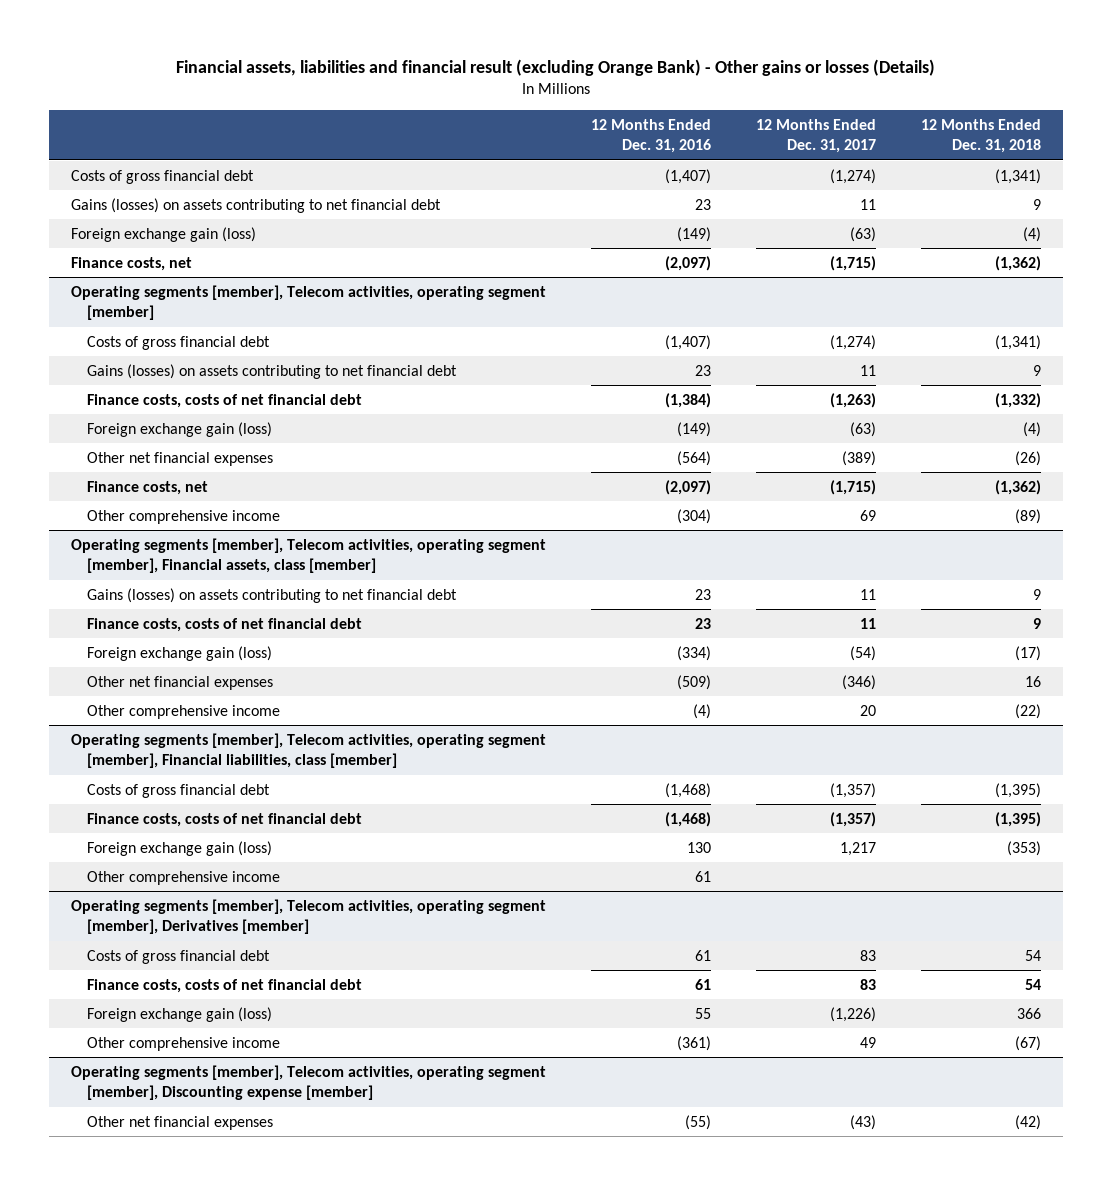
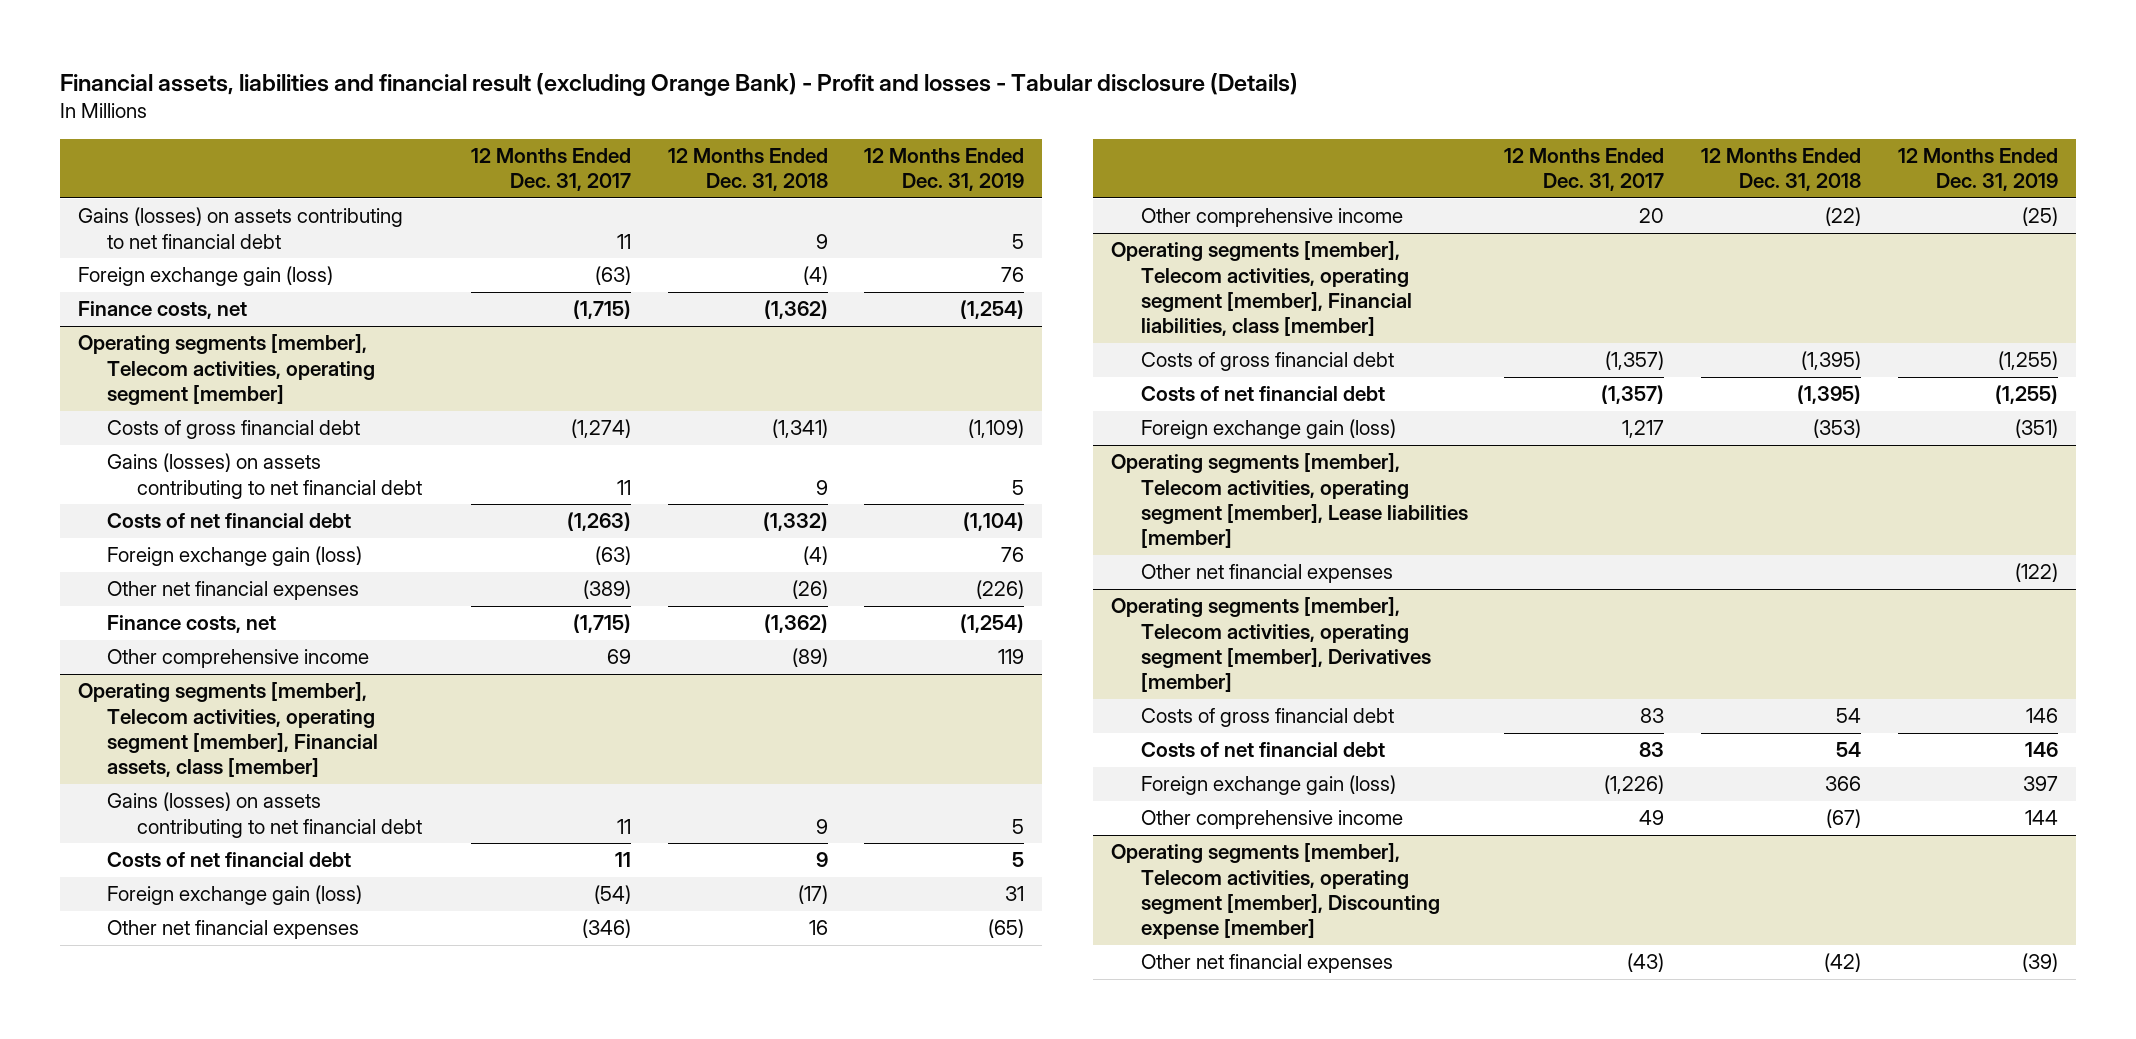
[175,59,935,77] Financial assets, liabilities and financial result (excluding Orange Bank) - Other gains or losses (Details) -> [59,72,1298,96] Financial assets, liabilities and financial result (excluding Orange Bank) - Profit and losses - Tabular disclosure (Details)
[590,118,711,153] 12 Months Ended Dec. 31, 2016 -> none
none -> [864,147,1025,192] 12 Months Ended Dec. 31, 2019
[71,169,255,184] Costs of gross financial debt -> none
[87,393,363,408] Finance costs, costs of net financial debt -> [107,513,352,529] Costs of net financial debt
[87,617,363,632] Finance costs, costs of net financial debt -> [107,852,352,868] Costs of net financial debt
[87,812,363,827] Finance costs, costs of net financial debt -> [1140,386,1385,402] Costs of net financial debt
[87,870,281,885] Other comprehensive income -> none
none -> [1111,453,1468,549] Operating segments [member], Telecom activities, operating segment [member], Lease liabilities [member]
none -> [1140,564,1393,584] Other net financial expenses
[87,978,363,993] Finance costs, costs of net financial debt -> [1140,742,1385,758] Costs of net financial debt

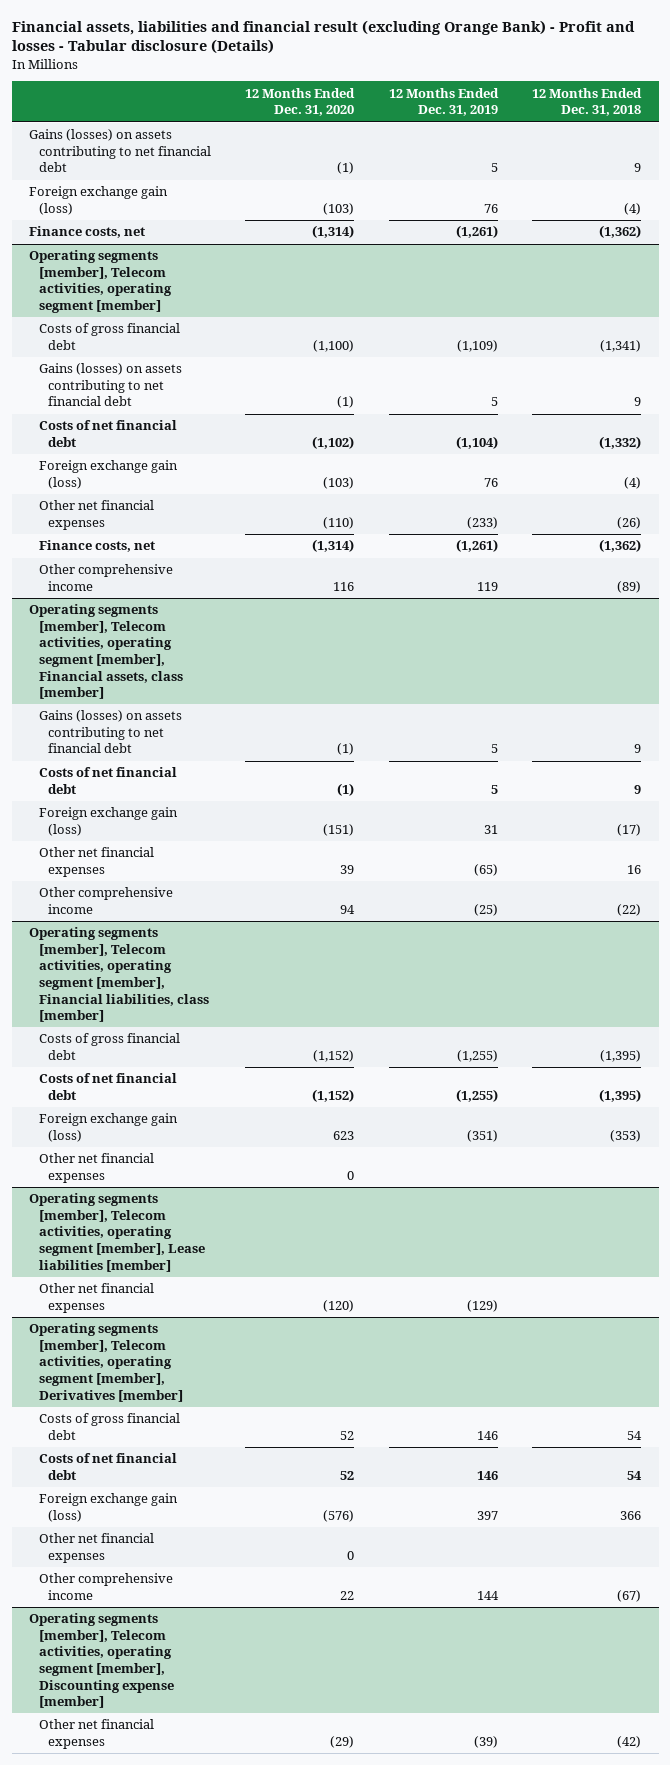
[470,147,631,192] 12 Months Ended Dec. 31, 2017 -> none
none -> [245,87,356,117] 12 Months Ended Dec. 31, 2020
[960,300,1025,320] (1,254) -> [455,225,498,239] (1,261)
[976,580,1025,600] (226) -> [466,516,498,529] (233)
[960,614,1025,634] (1,254) -> [455,539,498,553] (1,261)
none -> [38,1153,154,1183] Other net financial expenses
[2014,563,2058,583] (122) -> [466,1299,498,1312] (129)
none -> [38,1533,154,1563] Other net financial expenses

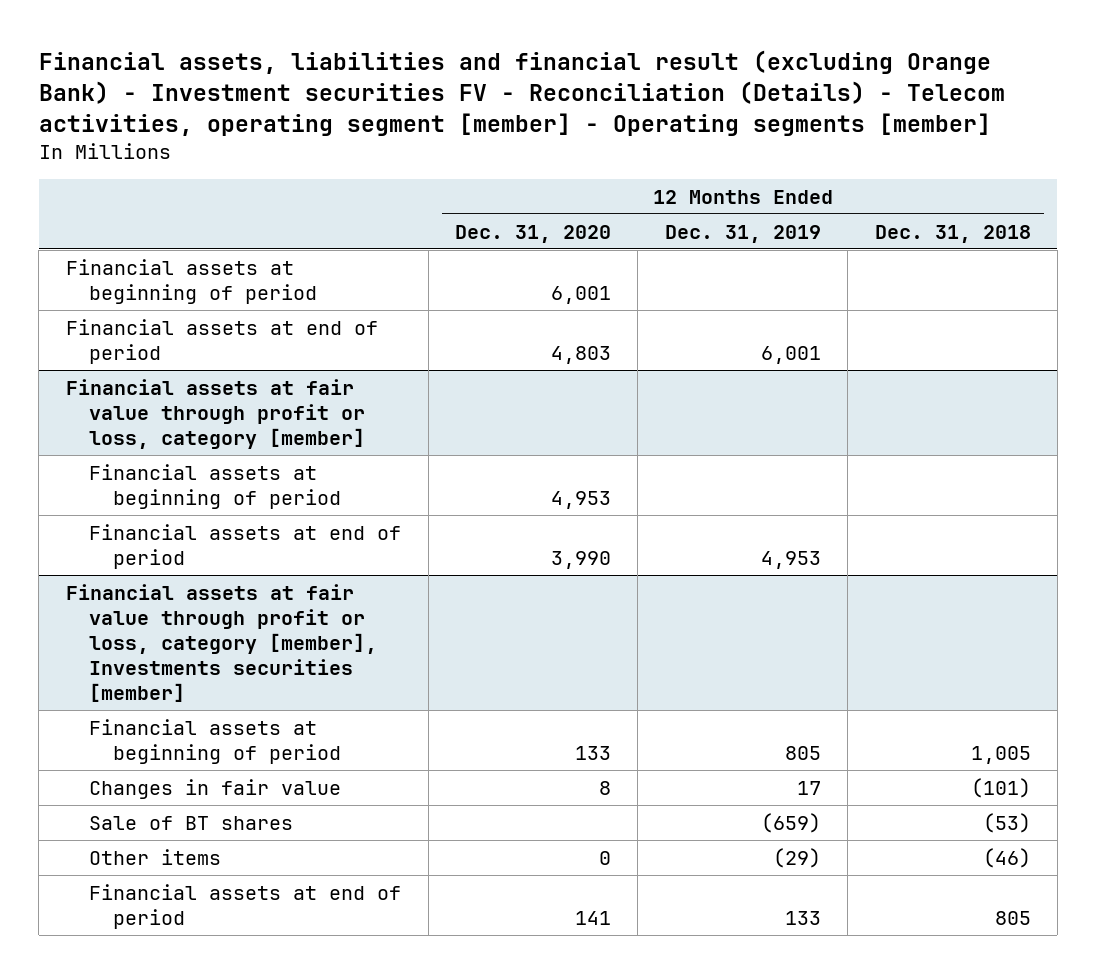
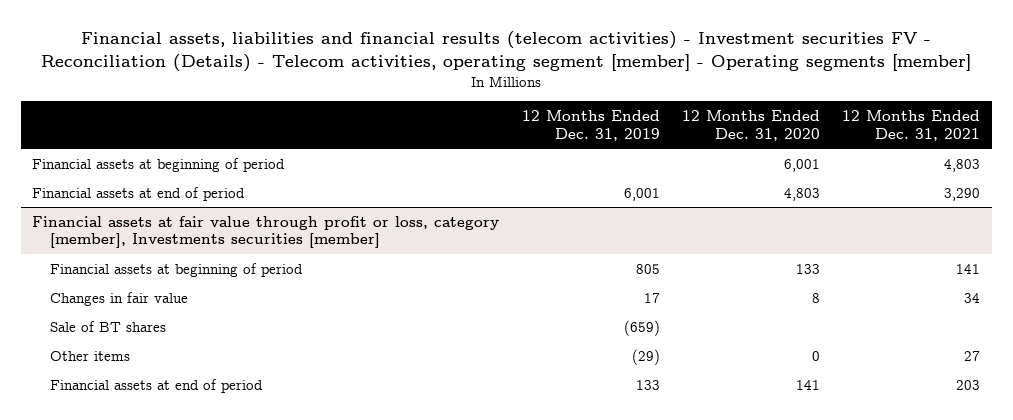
[38,49,1005,137] Financial assets, liabilities and financial result (excluding Orange Bank) - Investment securities FV - Reconciliation (Details) - Telecom activities, operating segment [member] - Operating segments [member] -> [41,31,972,72] Financial assets, liabilities and financial results (telecom activities) - Investment securities FV - Reconciliation (Details) - Telecom activities, operating segment [member] - Operating segments [member]
[874,224,1031,243] Dec. 31, 2018 -> none
none -> [842,110,981,141] 12 Months Ended Dec. 31, 2021
[65,378,366,449] Financial assets at fair value through profit or loss, category [member] -> none
[89,463,342,509] Financial assets at beginning of period -> none
[89,523,402,569] Financial assets at end of period -> none

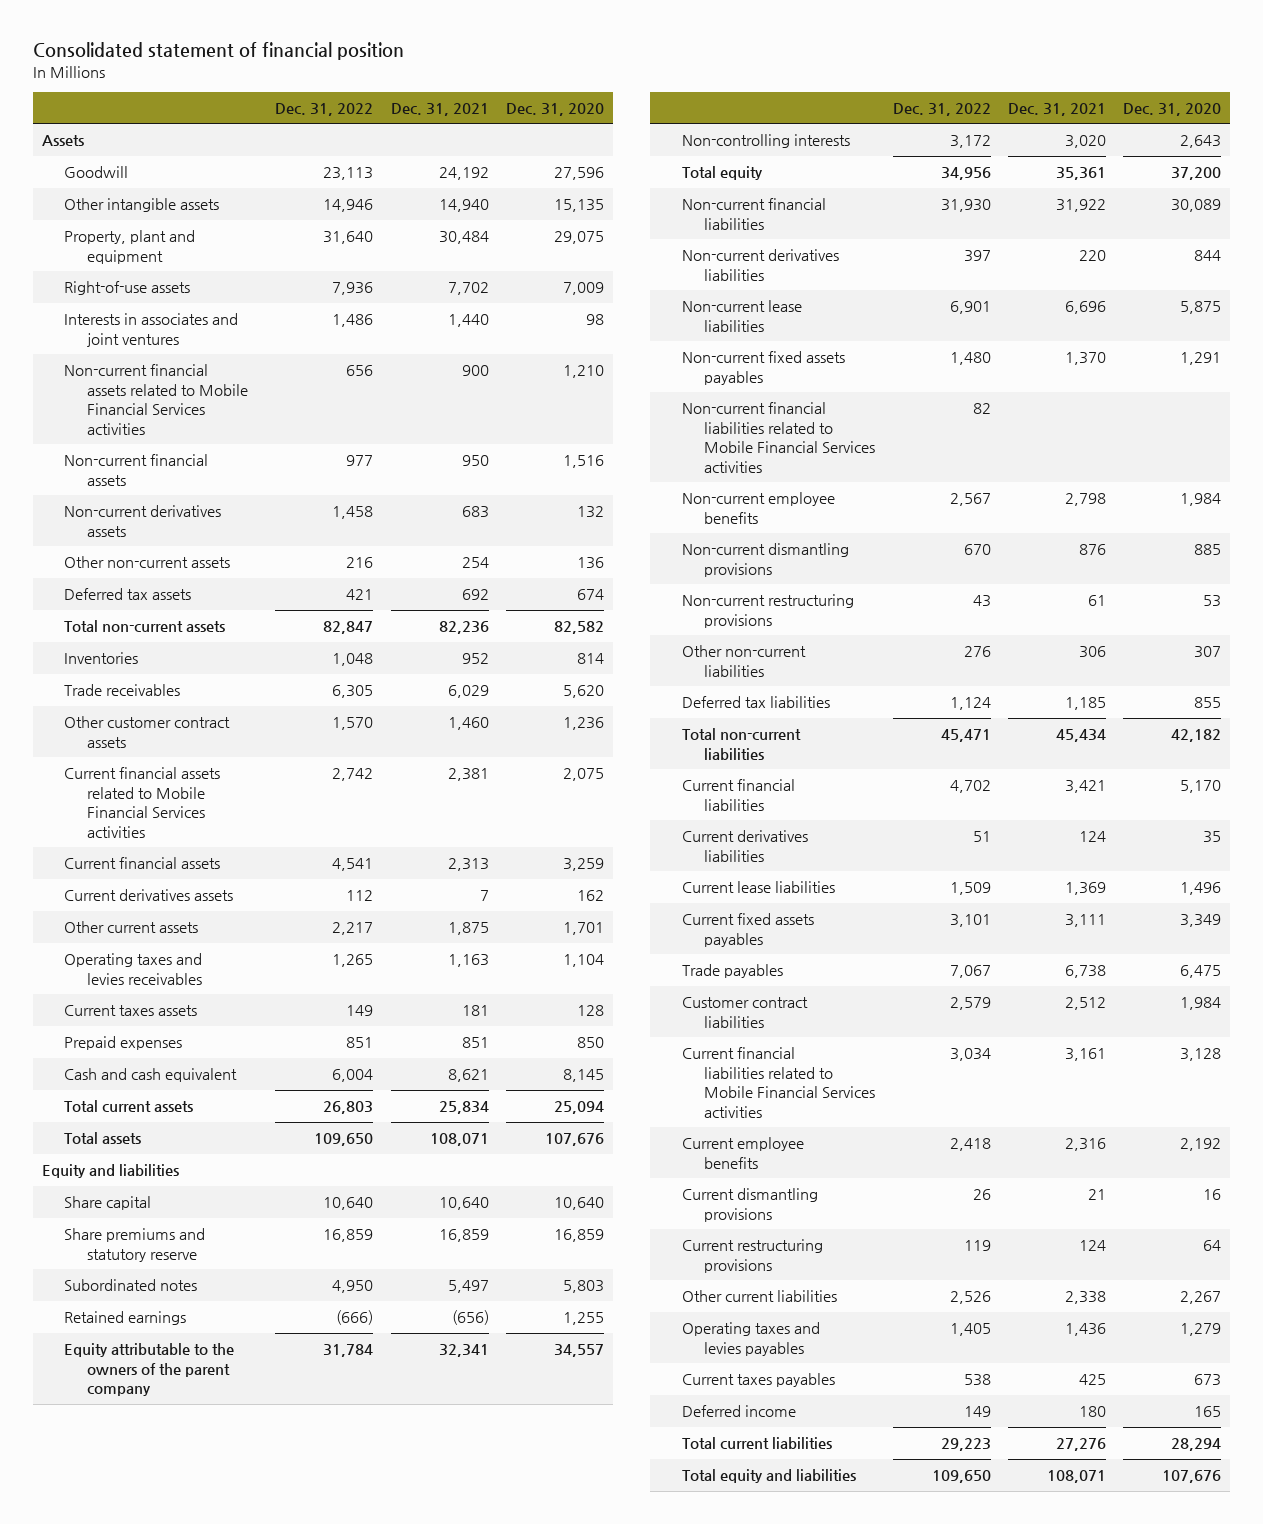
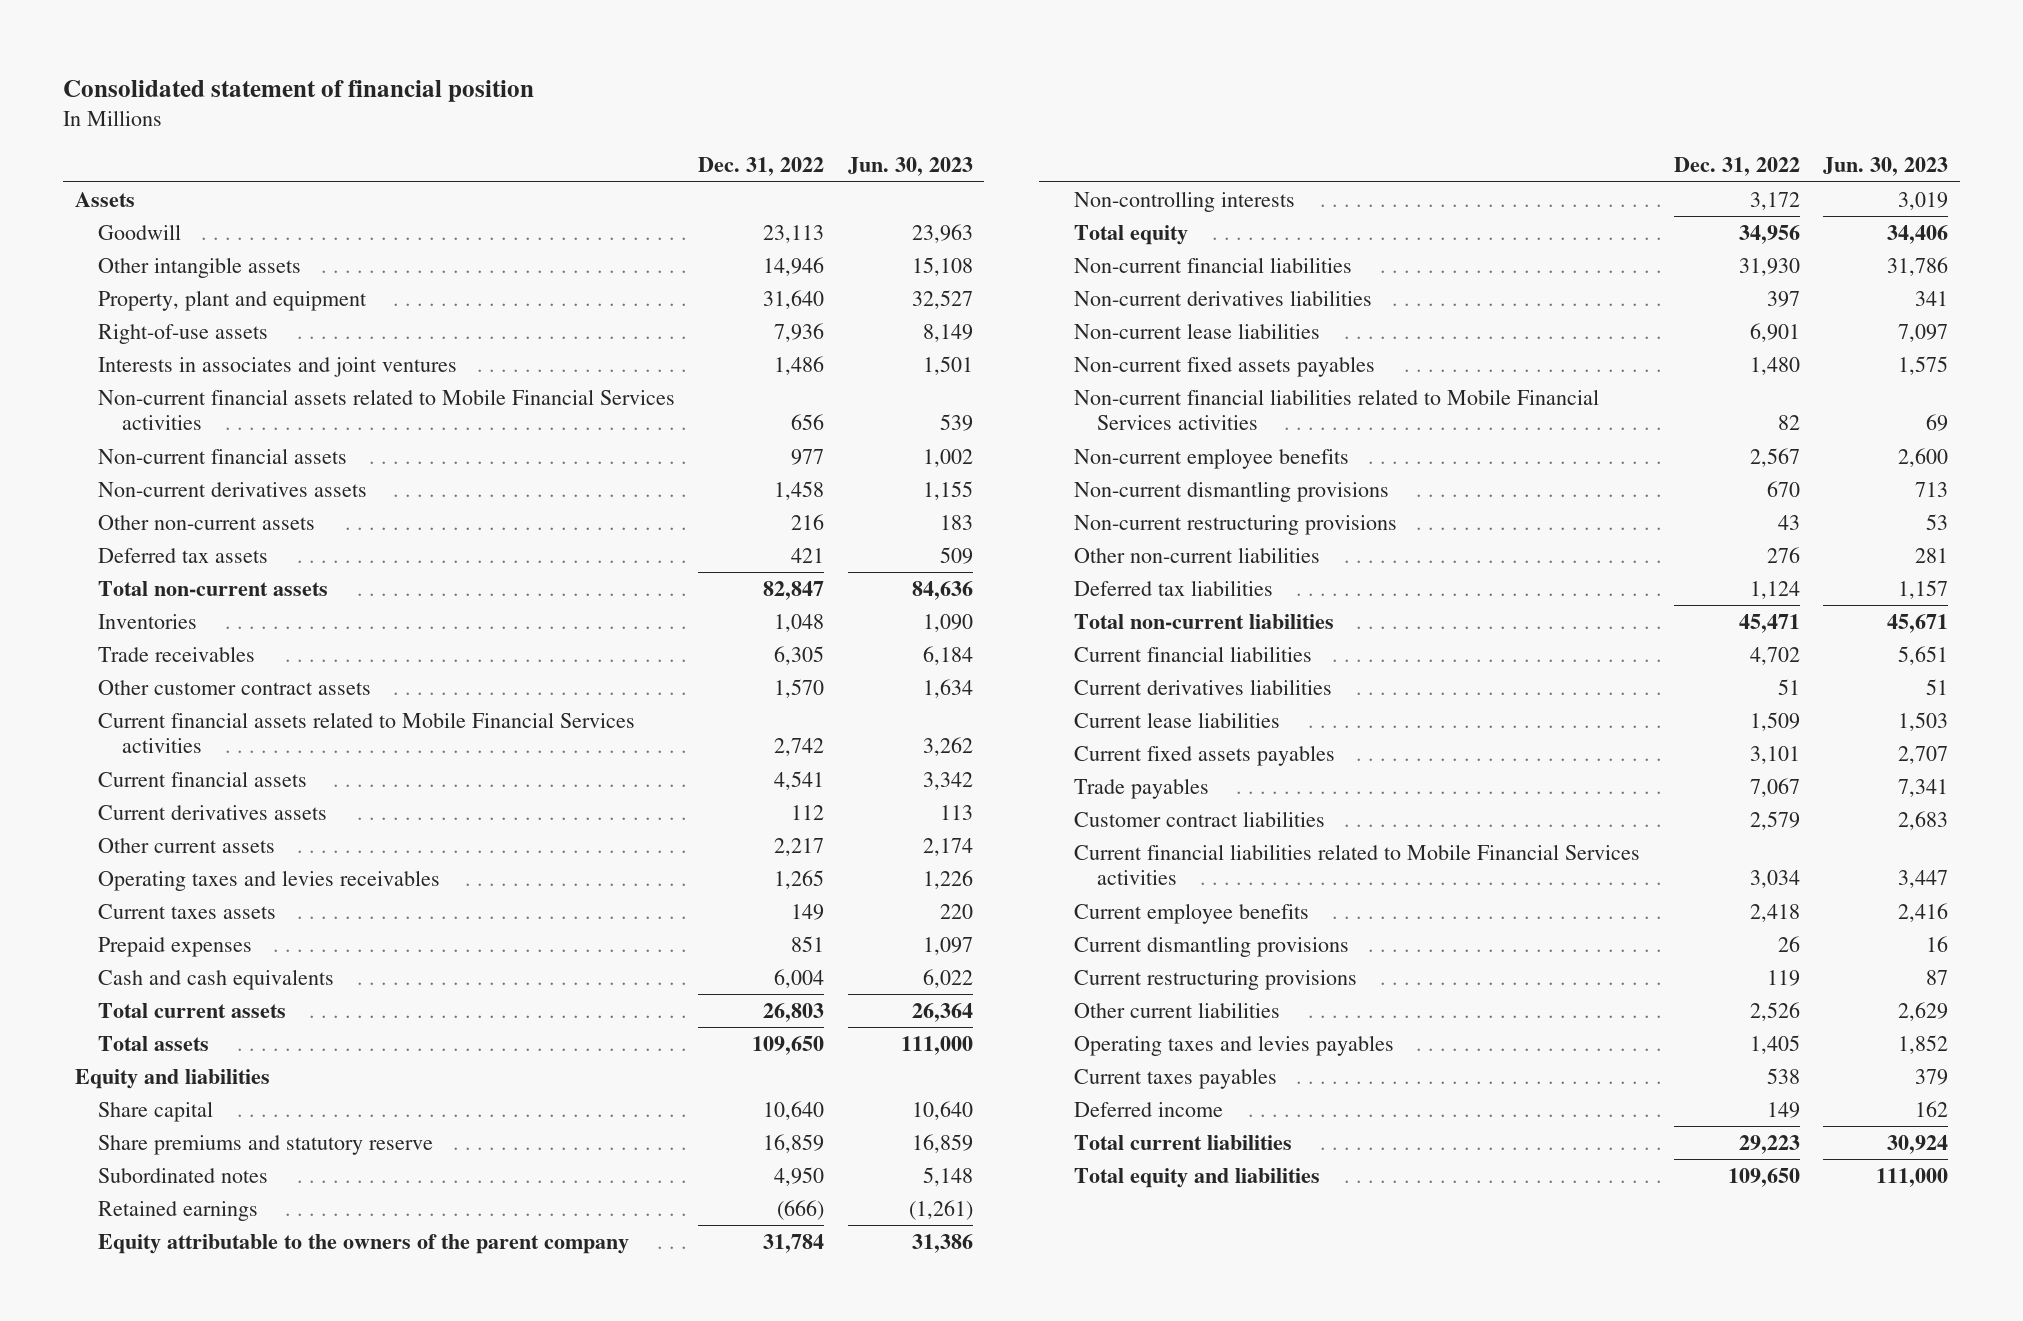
[390,102,489,116] Dec. 31, 2021 -> none
[505,102,604,116] Dec. 31, 2020 -> none
none -> [847,157,973,177] Jun. 30, 2023
[64,1068,238,1083] Cash and cash equivalent -> [98,968,335,990] Cash and cash equivalents

